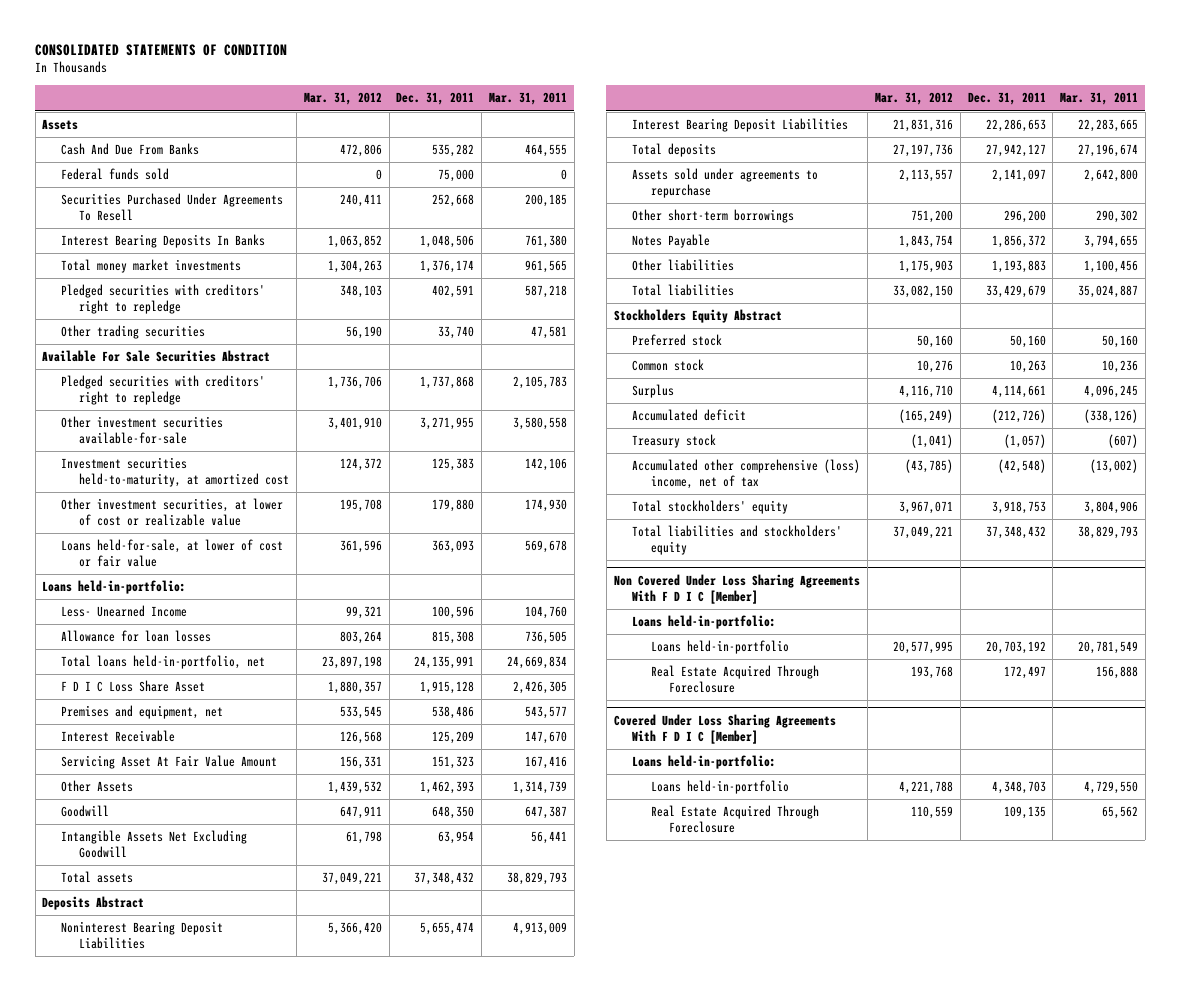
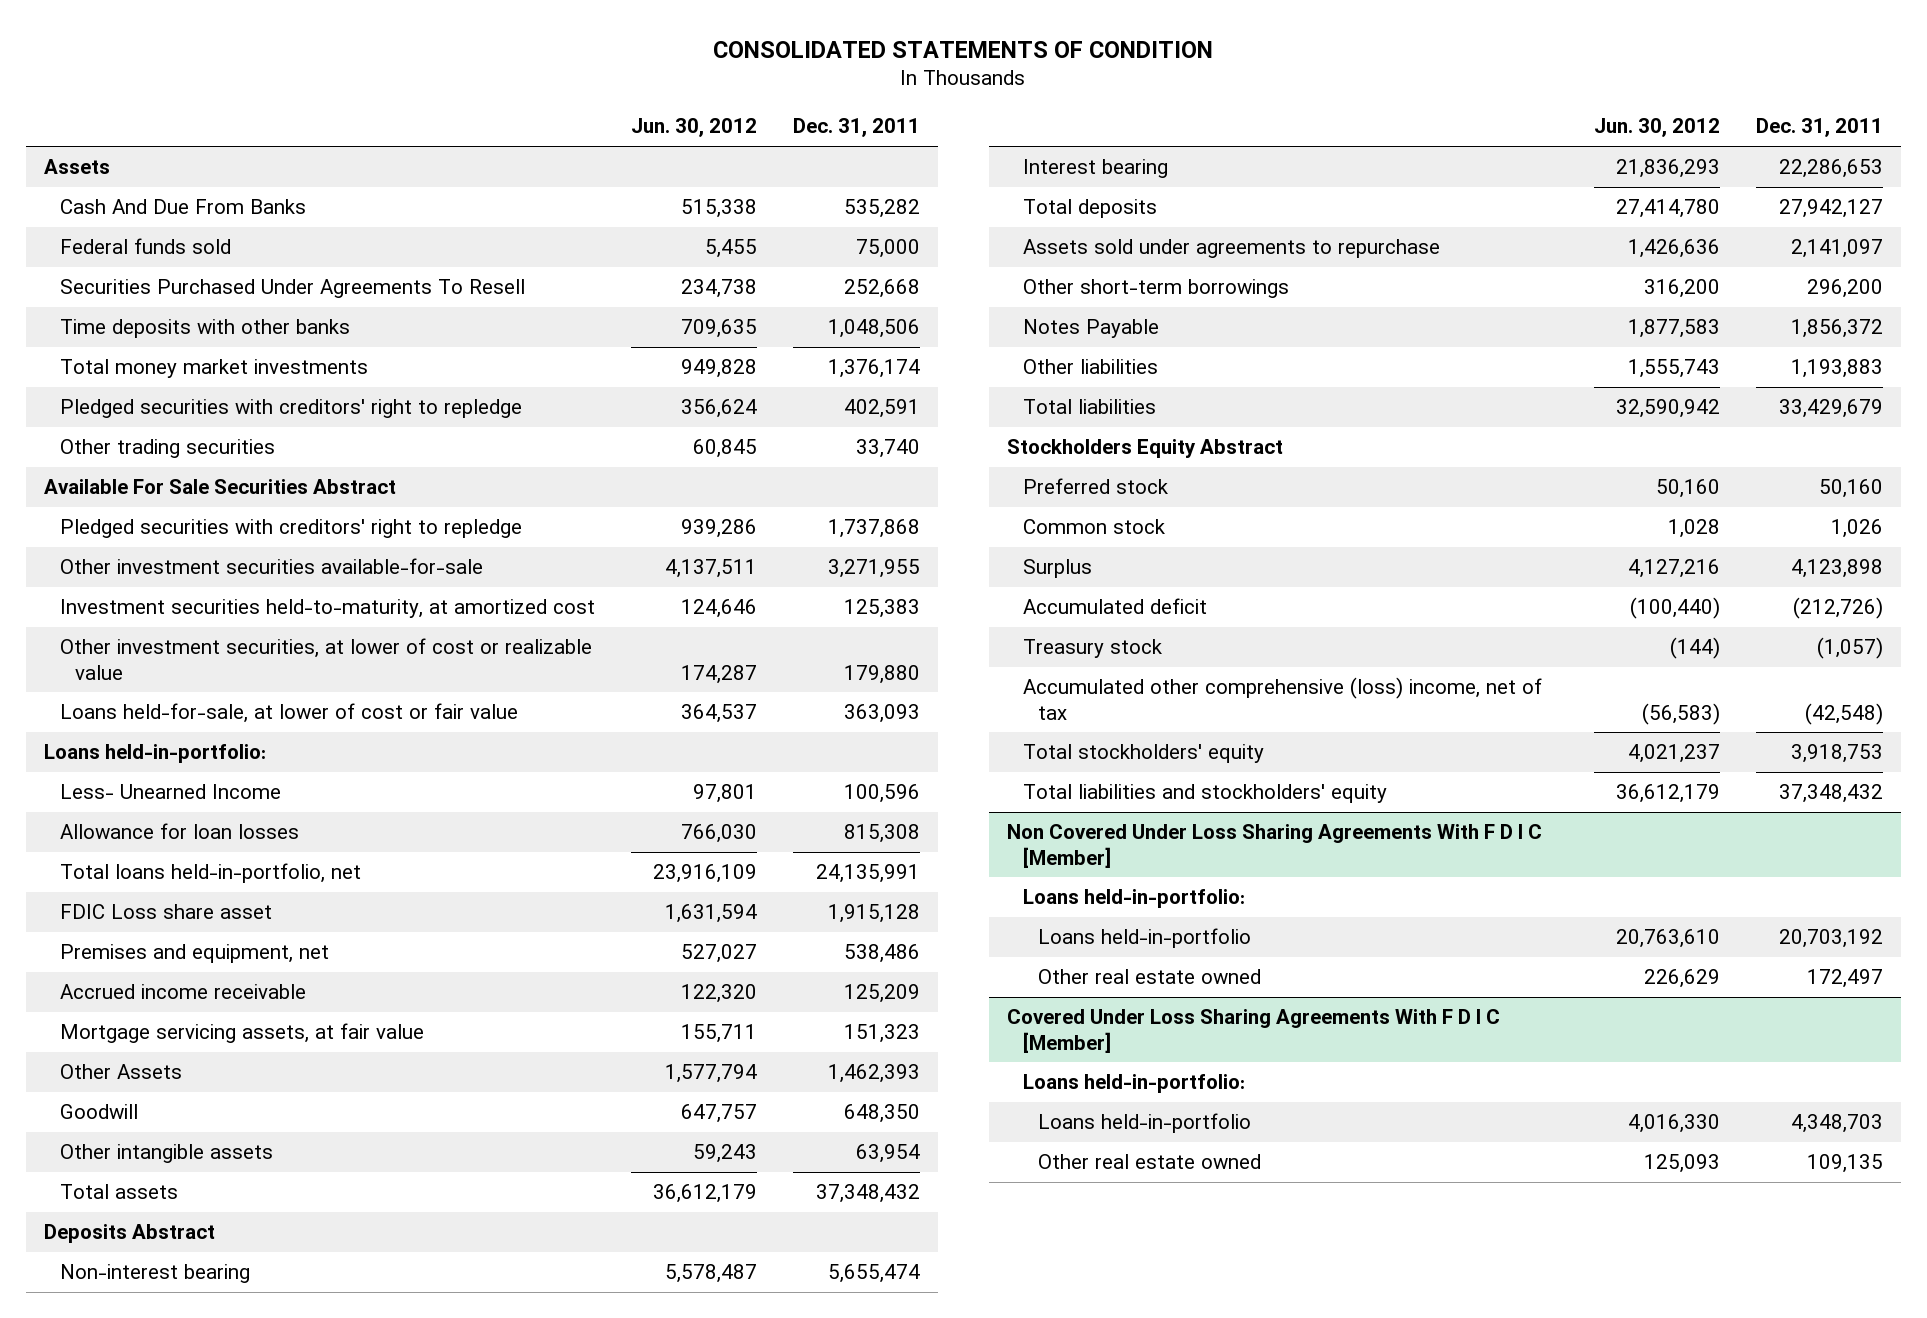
[303,92,382,106] Mar. 31, 2012 -> none
[488,92,567,106] Mar. 31, 2011 -> none
none -> [630,118,757,138] Jun. 30, 2012
[60,234,265,249] Interest Bearing Deposits In Banks -> [59,319,350,339] Time deposits with other banks
[60,680,205,693] F D I C Loss Share Asset -> [59,904,272,920] FDIC Loss share asset
[60,730,175,743] Interest Receivable -> [59,984,306,1000] Accrued income receivable
[60,755,277,770] Servicing Asset At Fair Value Amount -> [59,1023,424,1044] Mortgage servicing assets, at fair value
[60,830,247,858] Intangible Assets Net Excluding Goodwill -> [59,1144,273,1164] Other intangible assets
[60,921,223,949] Noninterest Bearing Deposit Liabilities -> [59,1264,250,1284] Non-interest bearing
[632,118,849,133] Interest Bearing Deposit Liabilities -> [1022,159,1168,179] Interest bearing
[1009,360,1046,374] 10,263 -> [1830,519,1883,539] 1,026
[991,385,1046,399] 4,114,661 -> [1790,559,1883,579] 4,123,898
[650,665,819,693] Real Estate Acquired Through Foreclosure -> [1038,969,1262,985] Other real estate owned
[650,805,819,833] Real Estate Acquired Through Foreclosure -> [1038,1154,1262,1170] Other real estate owned

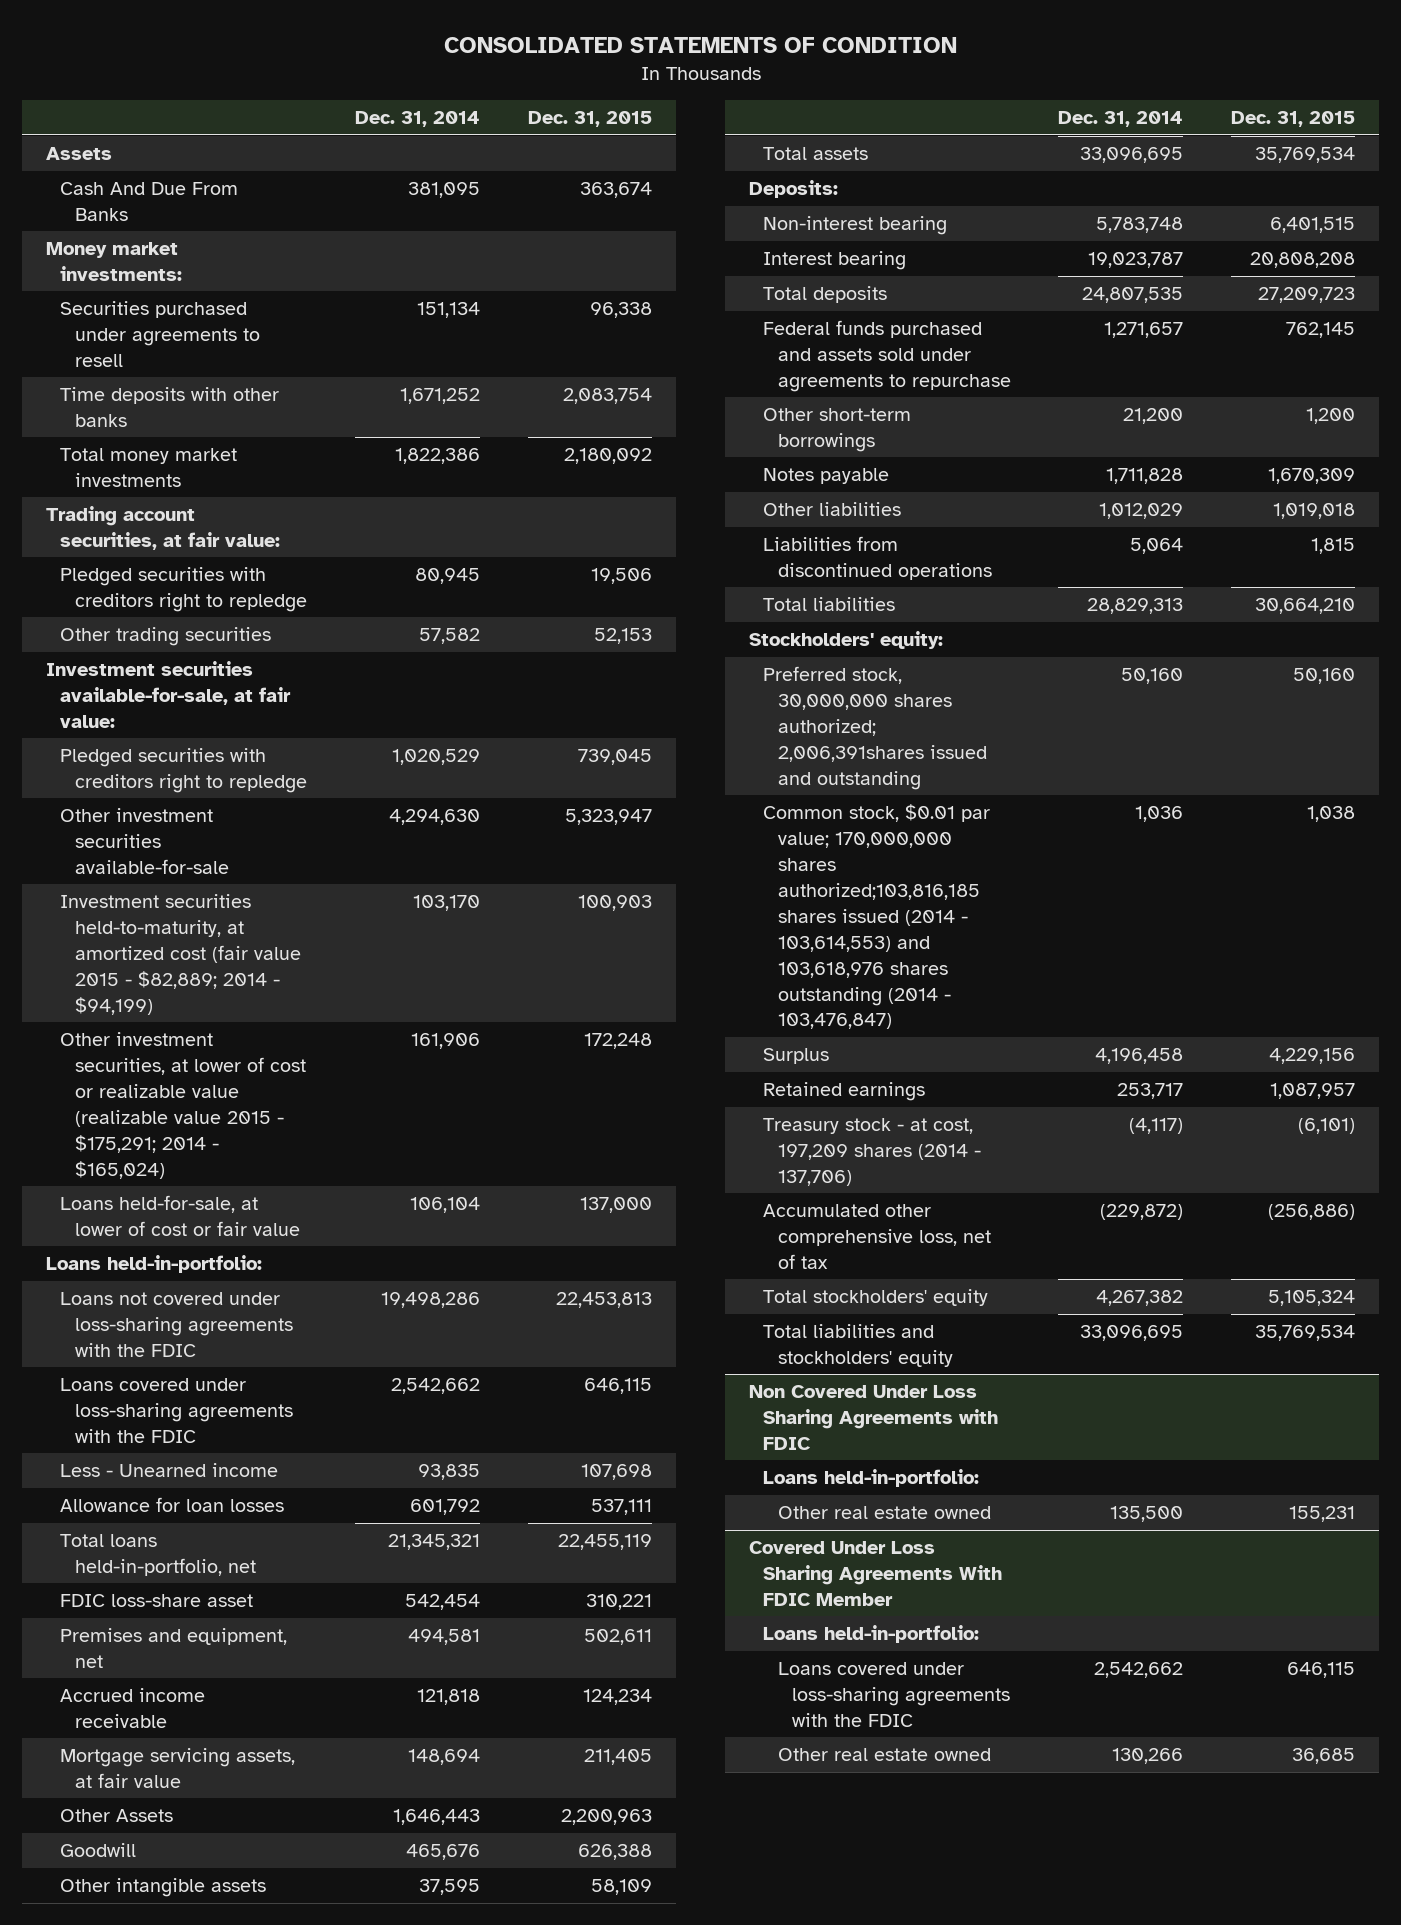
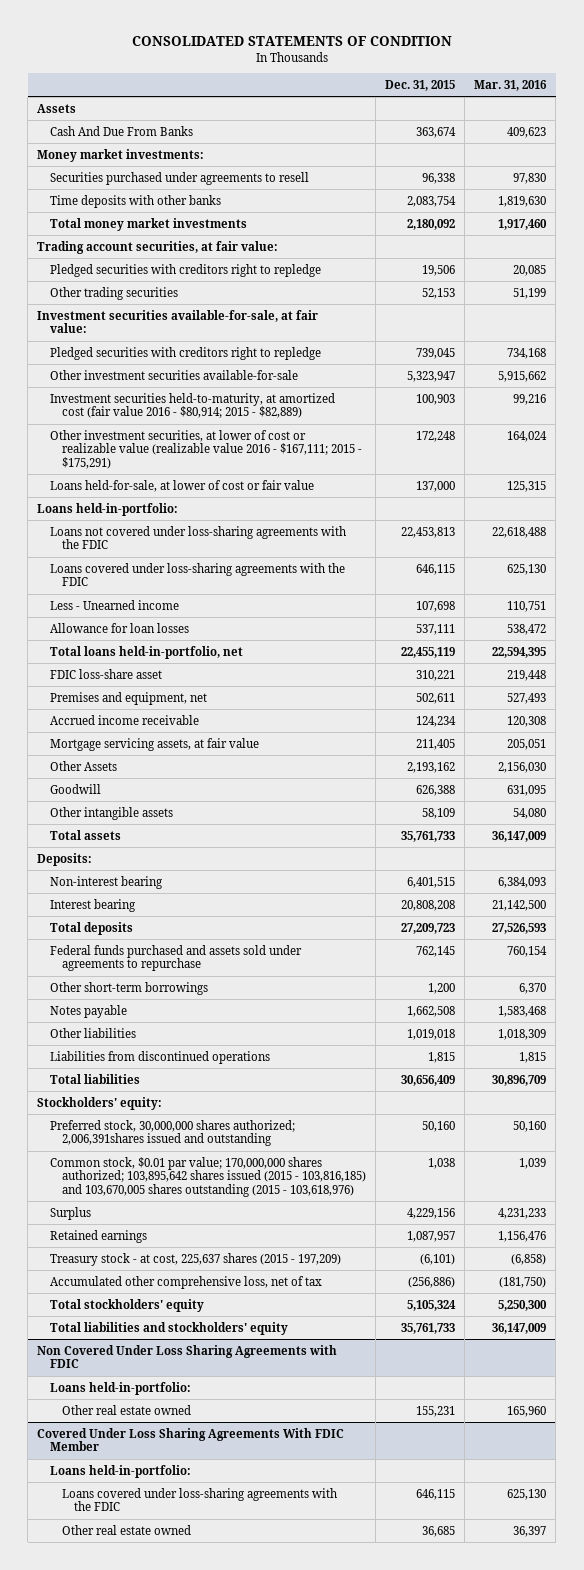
[355,111,481,128] Dec. 31, 2014 -> none
none -> [474,80,548,92] Mar. 31, 2016
[60,894,301,1015] Investment securities held-to-maturity, at amortized cost (fair value 2015 - $82,889; 2014 - $94,199) -> [49,392,335,419] Investment securities held-to-maturity, at amortized cost (fair value 2016 - $80,914; 2015 - $82,889)
[60,1032,306,1179] Other investment securities, at lower of cost or realizable value (realizable value 2015 - $175,291; 2014 - $165,024) -> [49,429,363,470] Other investment securities, at lower of cost or realizable value (realizable value 2016 - $167,111; 2015 - $175,291)
[560,1809,652,1826] 2,200,963 -> [407,761,456,773] 2,193,162
[1254,147,1355,164] 35,769,534 -> [401,830,456,842] 35,761,733
[1267,468,1355,485] 1,670,309 -> [407,1005,456,1017] 1,662,508
[1254,598,1355,615] 30,664,210 -> [401,1074,456,1086] 30,656,409
[763,804,991,1030] Common stock, $0.01 par value; 170,000,000 shares authorized;103,816,185 shares issued (2014 - 103,614,553) and 103,618,976 shares outstanding (2014 - 103,476,847) -> [49,1156,367,1198] Common stock, $0.01 par value; 170,000,000 shares authorized; 103,895,642 shares issued (2015 - 103,816,185) and 103,670,005 shares outstanding (2015 - 103,618,976)
[763,1118,981,1186] Treasury stock - at cost, 197,209 shares (2014 - 137,706) -> [49,1252,341,1266] Treasury stock - at cost, 225,637 shares (2015 - 197,209)
[1254,1325,1355,1342] 35,769,534 -> [401,1322,456,1334] 35,761,733

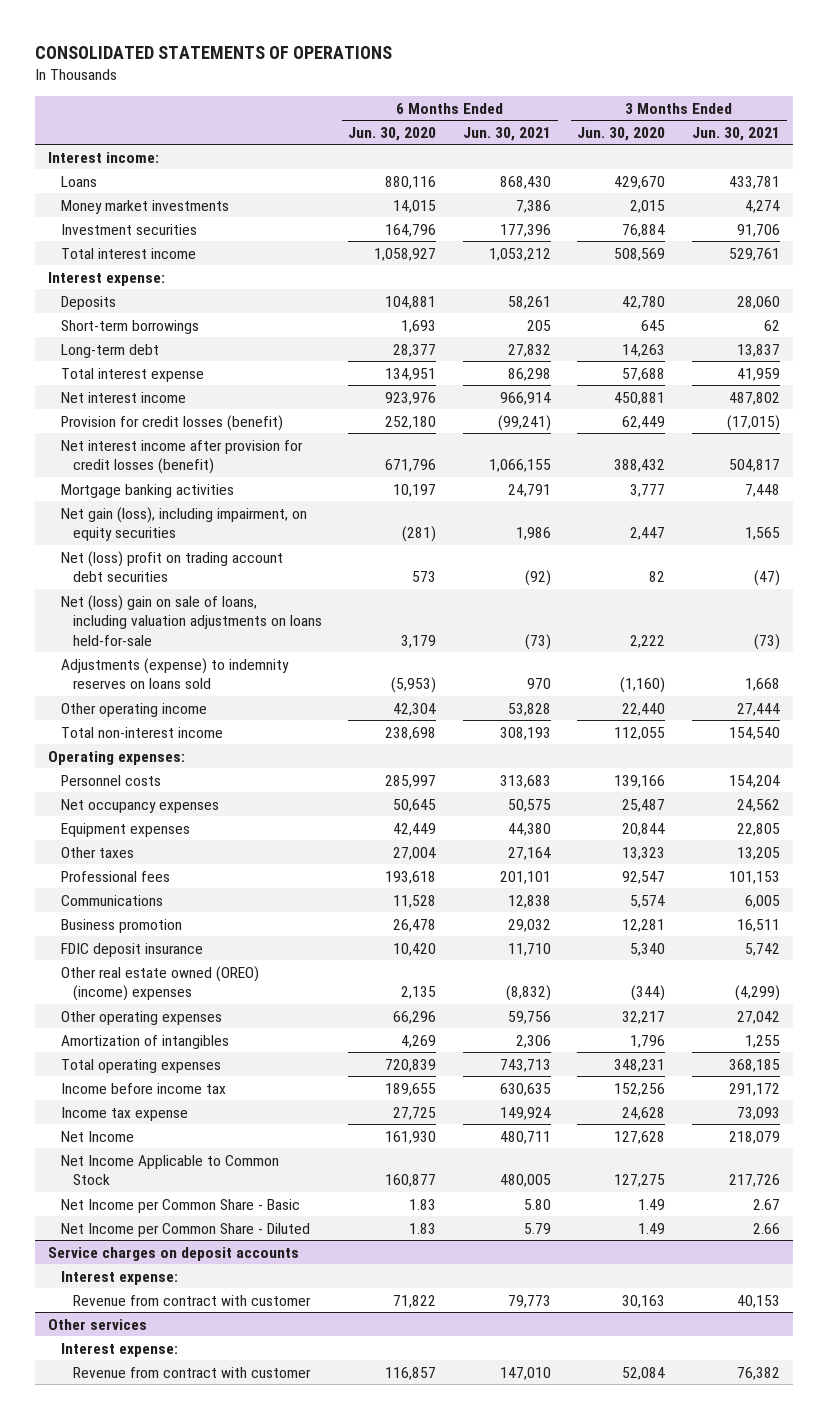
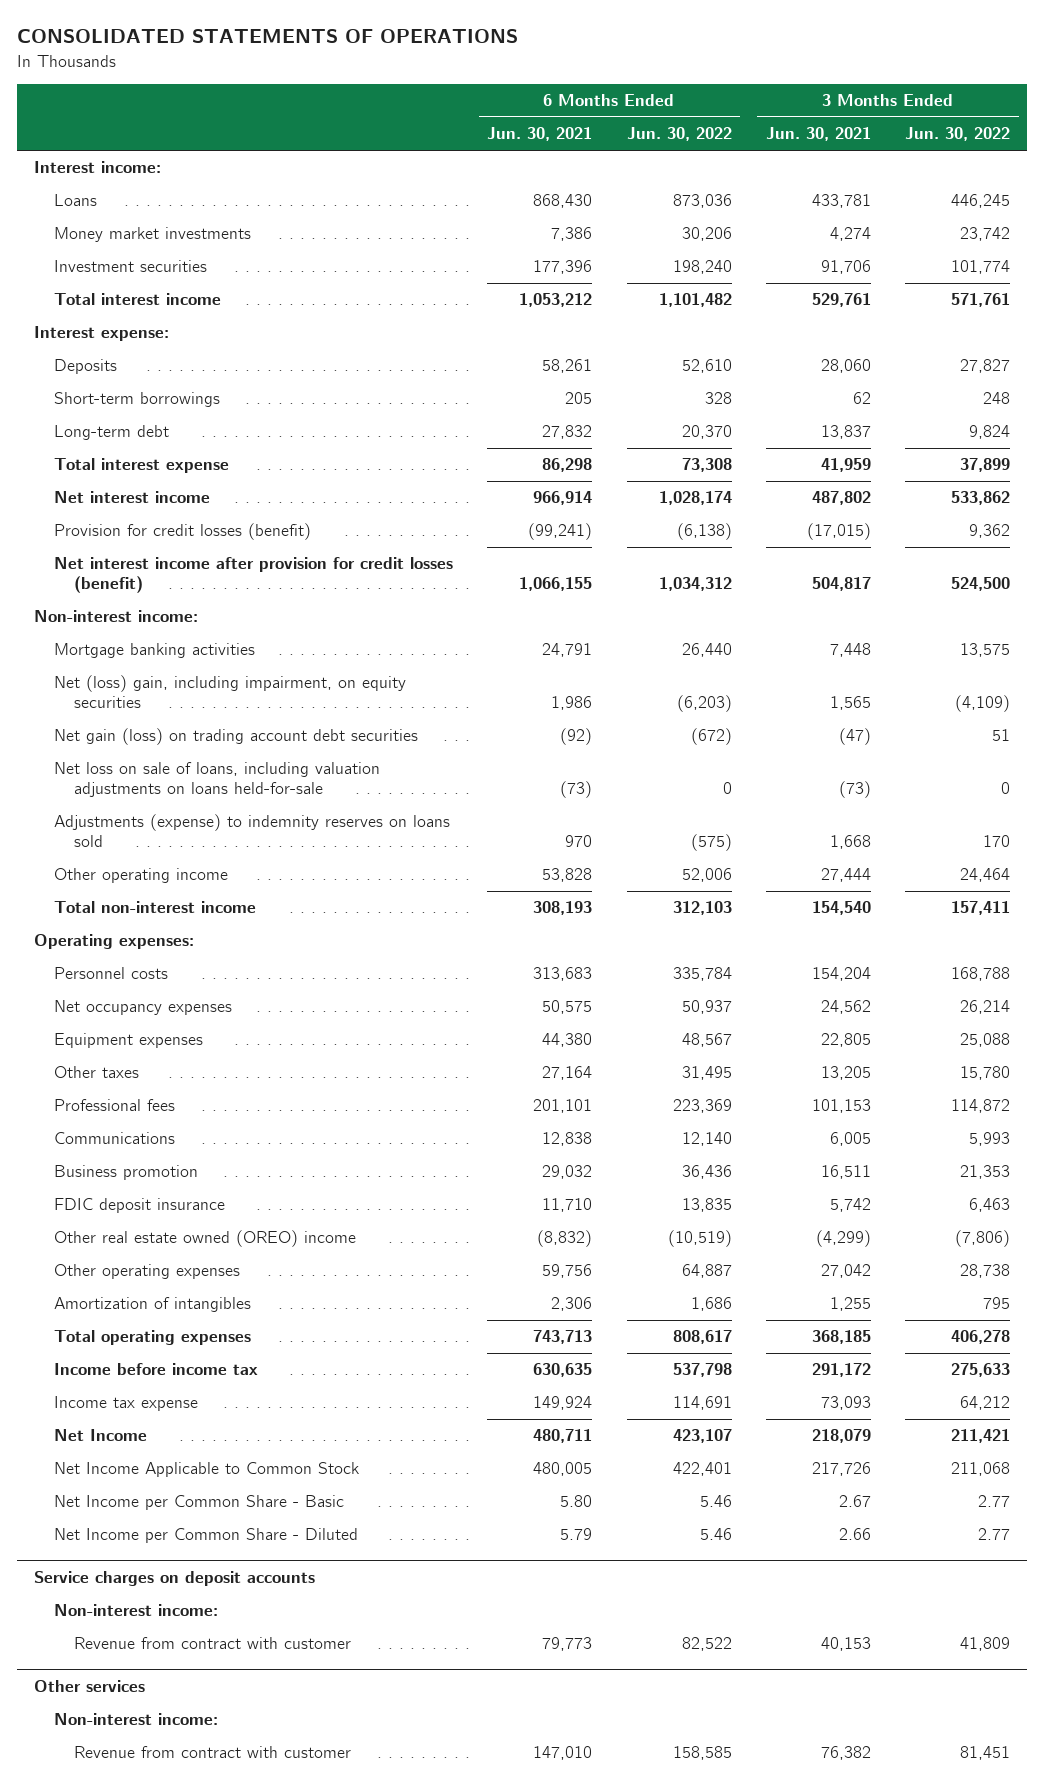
[348,126,437,141] Jun. 30, 2020 -> none
[577,126,666,141] Jun. 30, 2020 -> none
none -> [626,127,732,142] Jun. 30, 2022
none -> [905,127,1011,142] Jun. 30, 2022
none -> [33,610,198,623] Non-interest income:
[60,506,307,542] Net gain (loss), including impairment, on equity securities -> [54,675,407,709] Net (loss) gain, including impairment, on equity securities
[60,550,283,583] Net (loss) profit on trading account debt securities -> [54,728,419,746] Net gain (loss) on trading account debt securities
[60,594,322,646] Net (loss) gain on sale of loans, including valuation adjustments on loans held-for-sale -> [54,762,381,798] Net loss on sale of loans, including valuation adjustments on loans held-for-sale
[60,965,259,1002] Other real estate owned (OREO) (income) expenses -> [54,1230,357,1248] Other real estate owned (OREO) income
[60,1270,178,1285] Interest expense: -> none
none -> [54,1604,219,1617] Non-interest income:
[60,1342,178,1357] Interest expense: -> none
none -> [54,1713,219,1726] Non-interest income:

